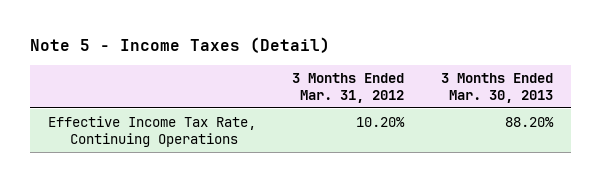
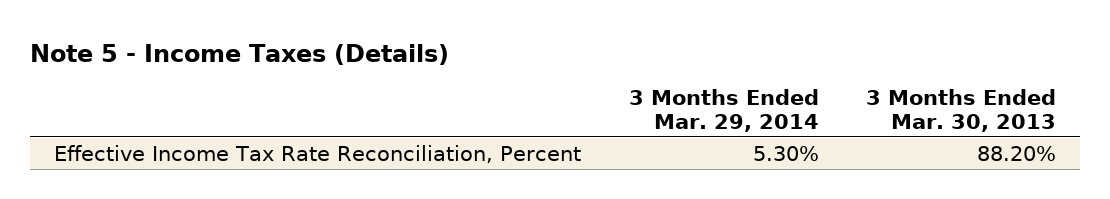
[29,37,330,54] Note 5 - Income Taxes (Detail) -> [29,43,449,65] Note 5 - Income Taxes (Details)
[292,72,405,104] 3 Months Ended Mar. 31, 2012 -> none
none -> [628,89,819,132] 3 Months Ended Mar. 29, 2014
[47,115,256,148] Effective Income Tax Rate, Continuing Operations -> [53,145,581,164] Effective Income Tax Rate Reconciliation, Percent

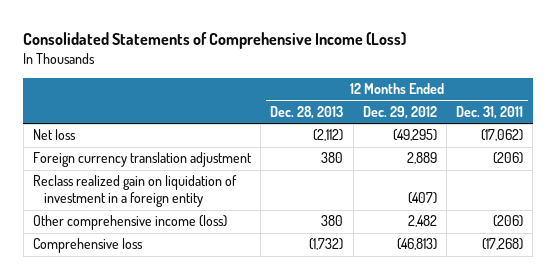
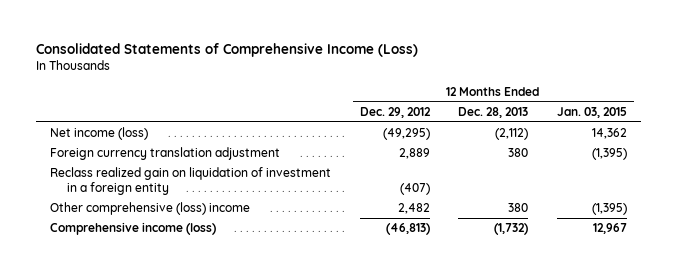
[456,106,524,120] Dec. 31, 2011 -> none
none -> [557,106,628,118] Jan. 03, 2015
[33,129,77,141] Net loss -> [50,127,149,141] Net income (loss)
[33,215,228,231] Other comprehensive income (loss) -> [50,202,251,216] Other comprehensive (loss) income
[33,238,144,254] Comprehensive loss -> [50,222,217,236] Comprehensive income (loss)

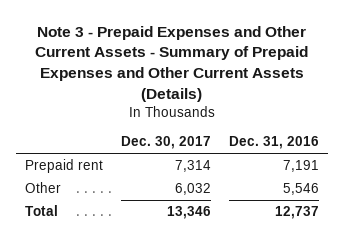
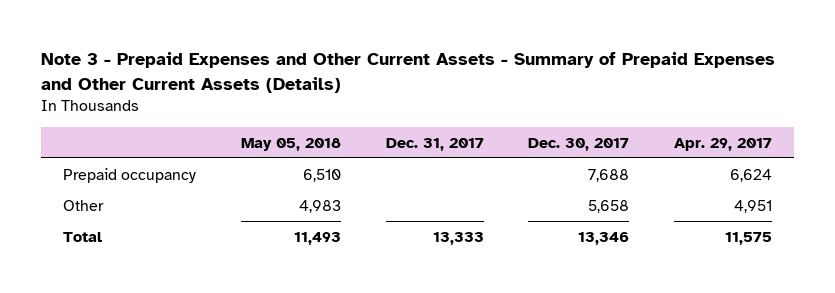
[228,136,319,150] Dec. 31, 2016 -> none
none -> [240,137,341,151] May 05, 2018
none -> [385,137,484,151] Dec. 31, 2017
none -> [674,137,773,151] Apr. 29, 2017
[24,158,103,173] Prepaid rent -> [63,167,197,183] Prepaid occupancy
[174,159,211,172] 7,314 -> [588,168,630,182] 7,688
[174,182,211,195] 6,032 -> [588,199,630,213] 5,658

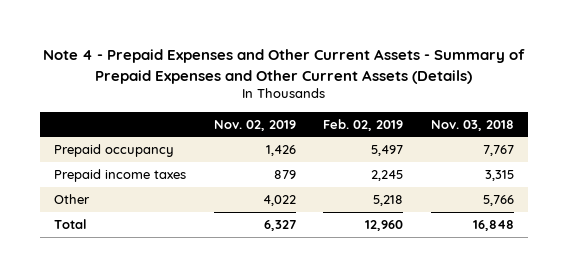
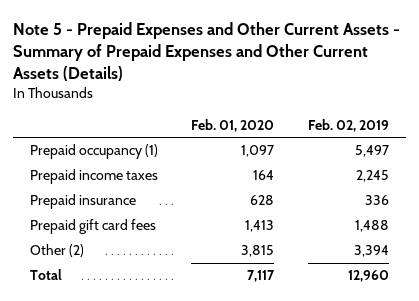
[42,49,525,84] Note 4 - Prepaid Expenses and Other Current Assets - Summary of Prepaid Expenses and Other Current Assets (Details) -> [12,21,400,81] Note 5 - Prepaid Expenses and Other Current Assets - Summary of Prepaid Expenses and Other Current Assets (Details)
[213,119,296,131] Nov. 02, 2019 -> none
[431,119,515,131] Nov. 03, 2018 -> none
none -> [191,118,275,132] Feb. 01, 2020
[53,143,174,157] Prepaid occupancy -> [29,144,158,160] Prepaid occupancy (1)
none -> [29,194,136,210] Prepaid insurance
none -> [29,219,156,235] Prepaid gift card fees
[53,193,90,204] Other -> [29,244,84,258] Other (2)
[373,194,404,206] 5,218 -> [353,245,389,258] 3,394

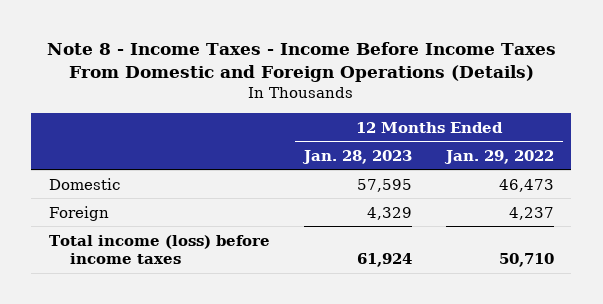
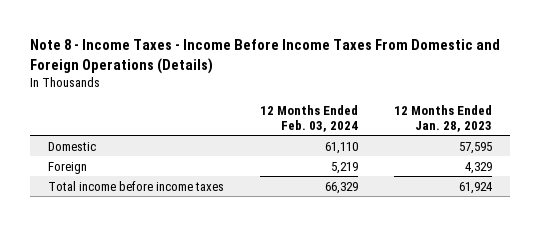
[444,149,555,164] Jan. 29, 2022 -> none
none -> [259,104,358,132] 12 Months Ended Feb. 03, 2024
[48,234,270,265] Total income (loss) before income taxes -> [48,180,225,191] Total income before income taxes

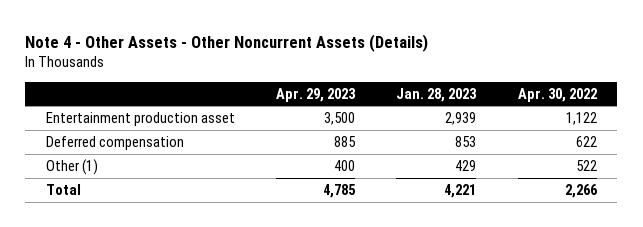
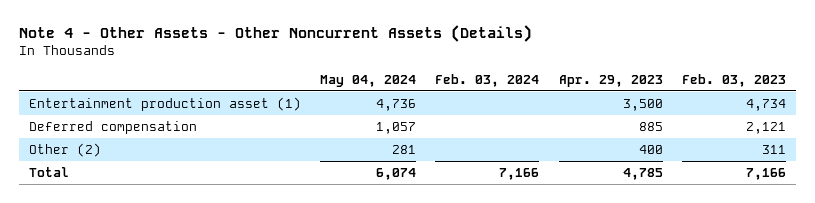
[396,87,478,102] Jan. 28, 2023 -> none
[517,87,597,102] Apr. 30, 2022 -> none
none -> [319,74,416,87] May 04, 2024
none -> [435,73,540,87] Feb. 03, 2024
none -> [682,73,787,87] Feb. 03, 2023
[45,112,235,127] Entertainment production asset -> [28,96,301,111] Entertainment production asset (1)
[45,159,98,176] Other (1) -> [28,142,101,157] Other (2)

